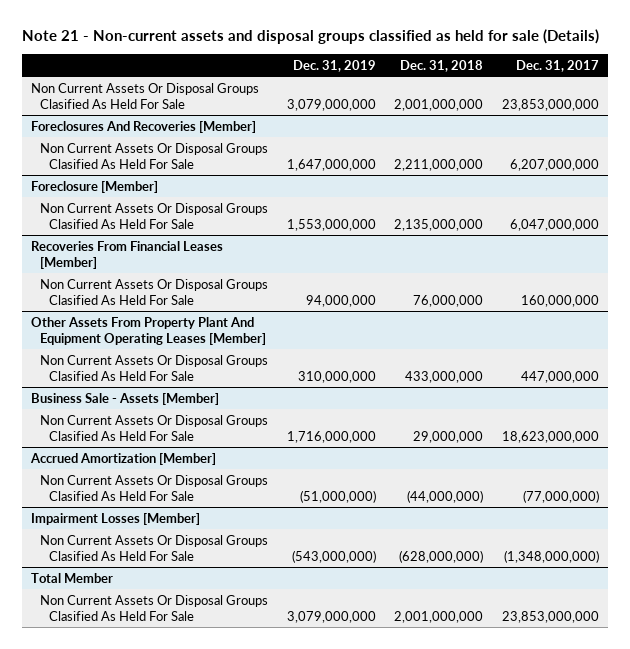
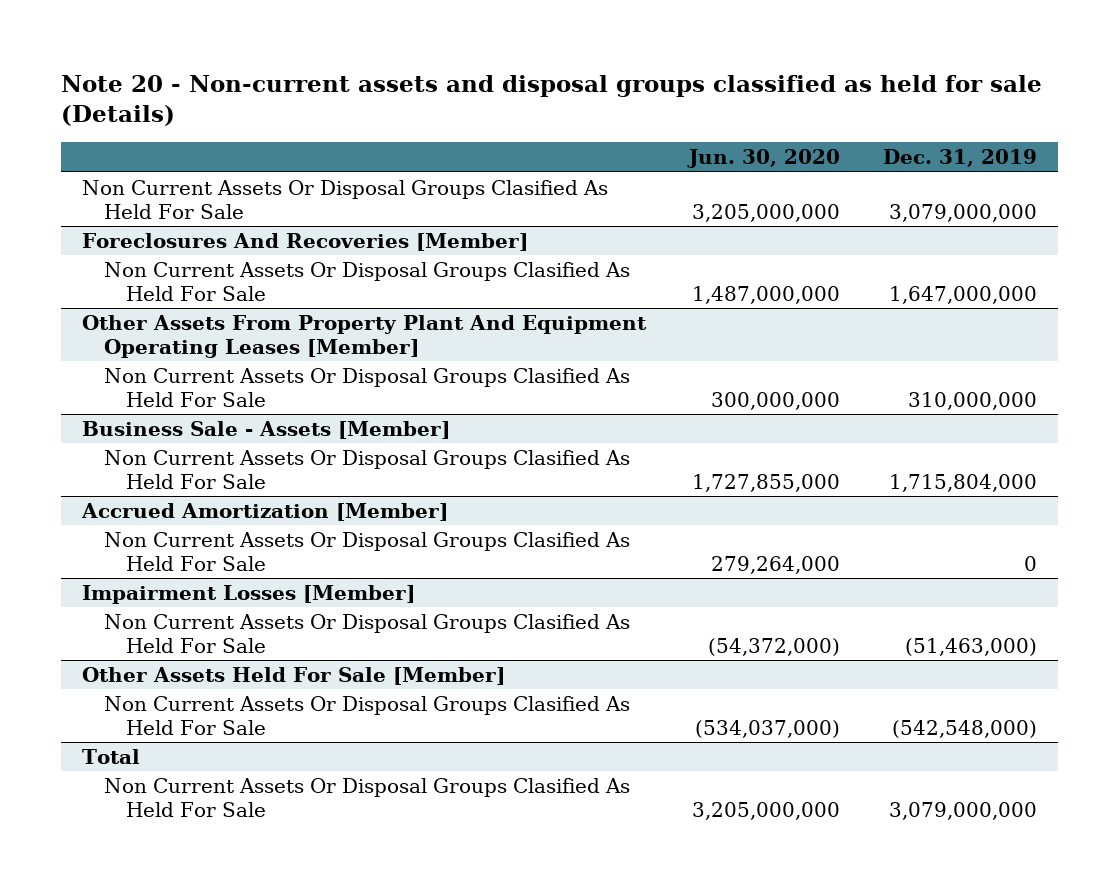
[21,29,599,45] Note 21 - Non-current assets and disposal groups classified as held for sale (Details) -> [60,74,1042,127] Note 20 - Non-current assets and disposal groups classified as held for sale (Details)
[400,59,484,72] Dec. 31, 2018 -> none
[516,59,600,72] Dec. 31, 2017 -> none
none -> [686,149,840,169] Jun. 30, 2020
[30,180,158,193] Foreclosure [Member] -> none
[40,202,269,229] Non Current Assets Or Disposal Groups Clasified As Held For Sale -> none
[30,240,223,269] Recoveries From Financial Leases [Member] -> none
[40,278,269,305] Non Current Assets Or Disposal Groups Clasified As Held For Sale -> none
[286,430,376,443] 1,716,000,000 -> [888,473,1037,492] 1,715,804,000
[299,489,376,503] (51,000,000) -> [1023,555,1037,571] 0
[291,549,376,563] (543,000,000) -> [904,637,1037,656] (51,463,000)
none -> [82,666,506,685] Other Assets Held For Sale [Member]
none -> [103,695,630,735] Non Current Assets Or Disposal Groups Clasified As Held For Sale
[30,572,113,583] Total Member -> [82,748,141,764] Total

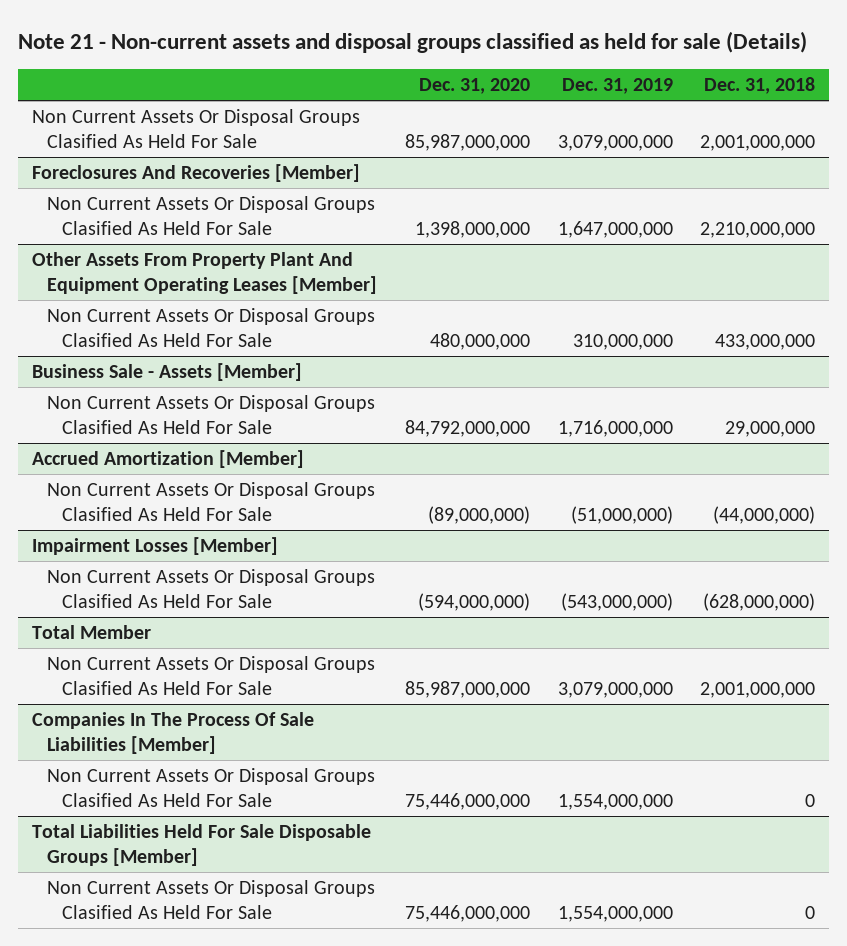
[60,74,1042,127] Note 20 - Non-current assets and disposal groups classified as held for sale (Details) -> [17,30,807,53] Note 21 - Non-current assets and disposal groups classified as held for sale (Details)
[686,149,840,169] Jun. 30, 2020 -> none
none -> [418,78,530,95] Dec. 31, 2020
none -> [704,77,816,95] Dec. 31, 2018
[888,473,1037,492] 1,715,804,000 -> [557,419,673,437] 1,716,000,000
[1023,555,1037,571] 0 -> [570,505,673,524] (51,000,000)
[82,666,506,685] Other Assets Held For Sale [Member] -> none
[103,695,630,735] Non Current Assets Or Disposal Groups Clasified As Held For Sale -> none
[904,637,1037,656] (51,463,000) -> [560,592,673,611] (543,000,000)
[82,748,141,764] Total -> [31,625,151,640] Total Member
none -> [31,712,314,754] Companies In The Process Of Sale Liabilities [Member]
none -> [46,768,375,807] Non Current Assets Or Disposal Groups Clasified As Held For Sale
none -> [31,824,371,866] Total Liabilities Held For Sale Disposable Groups [Member]
none -> [46,880,375,919] Non Current Assets Or Disposal Groups Clasified As Held For Sale

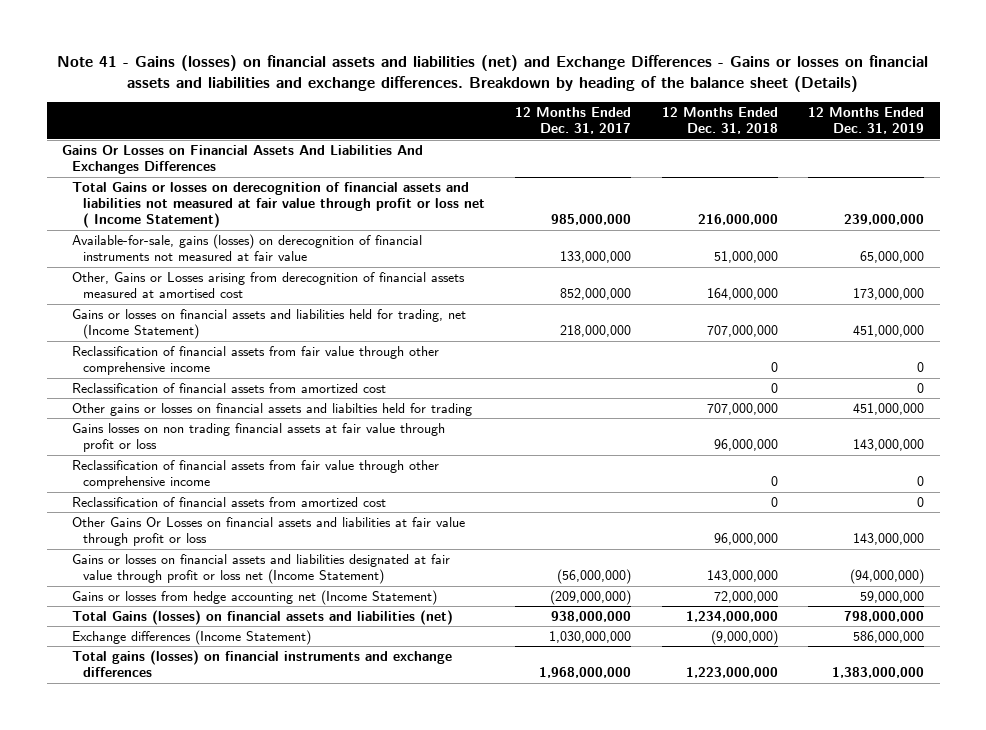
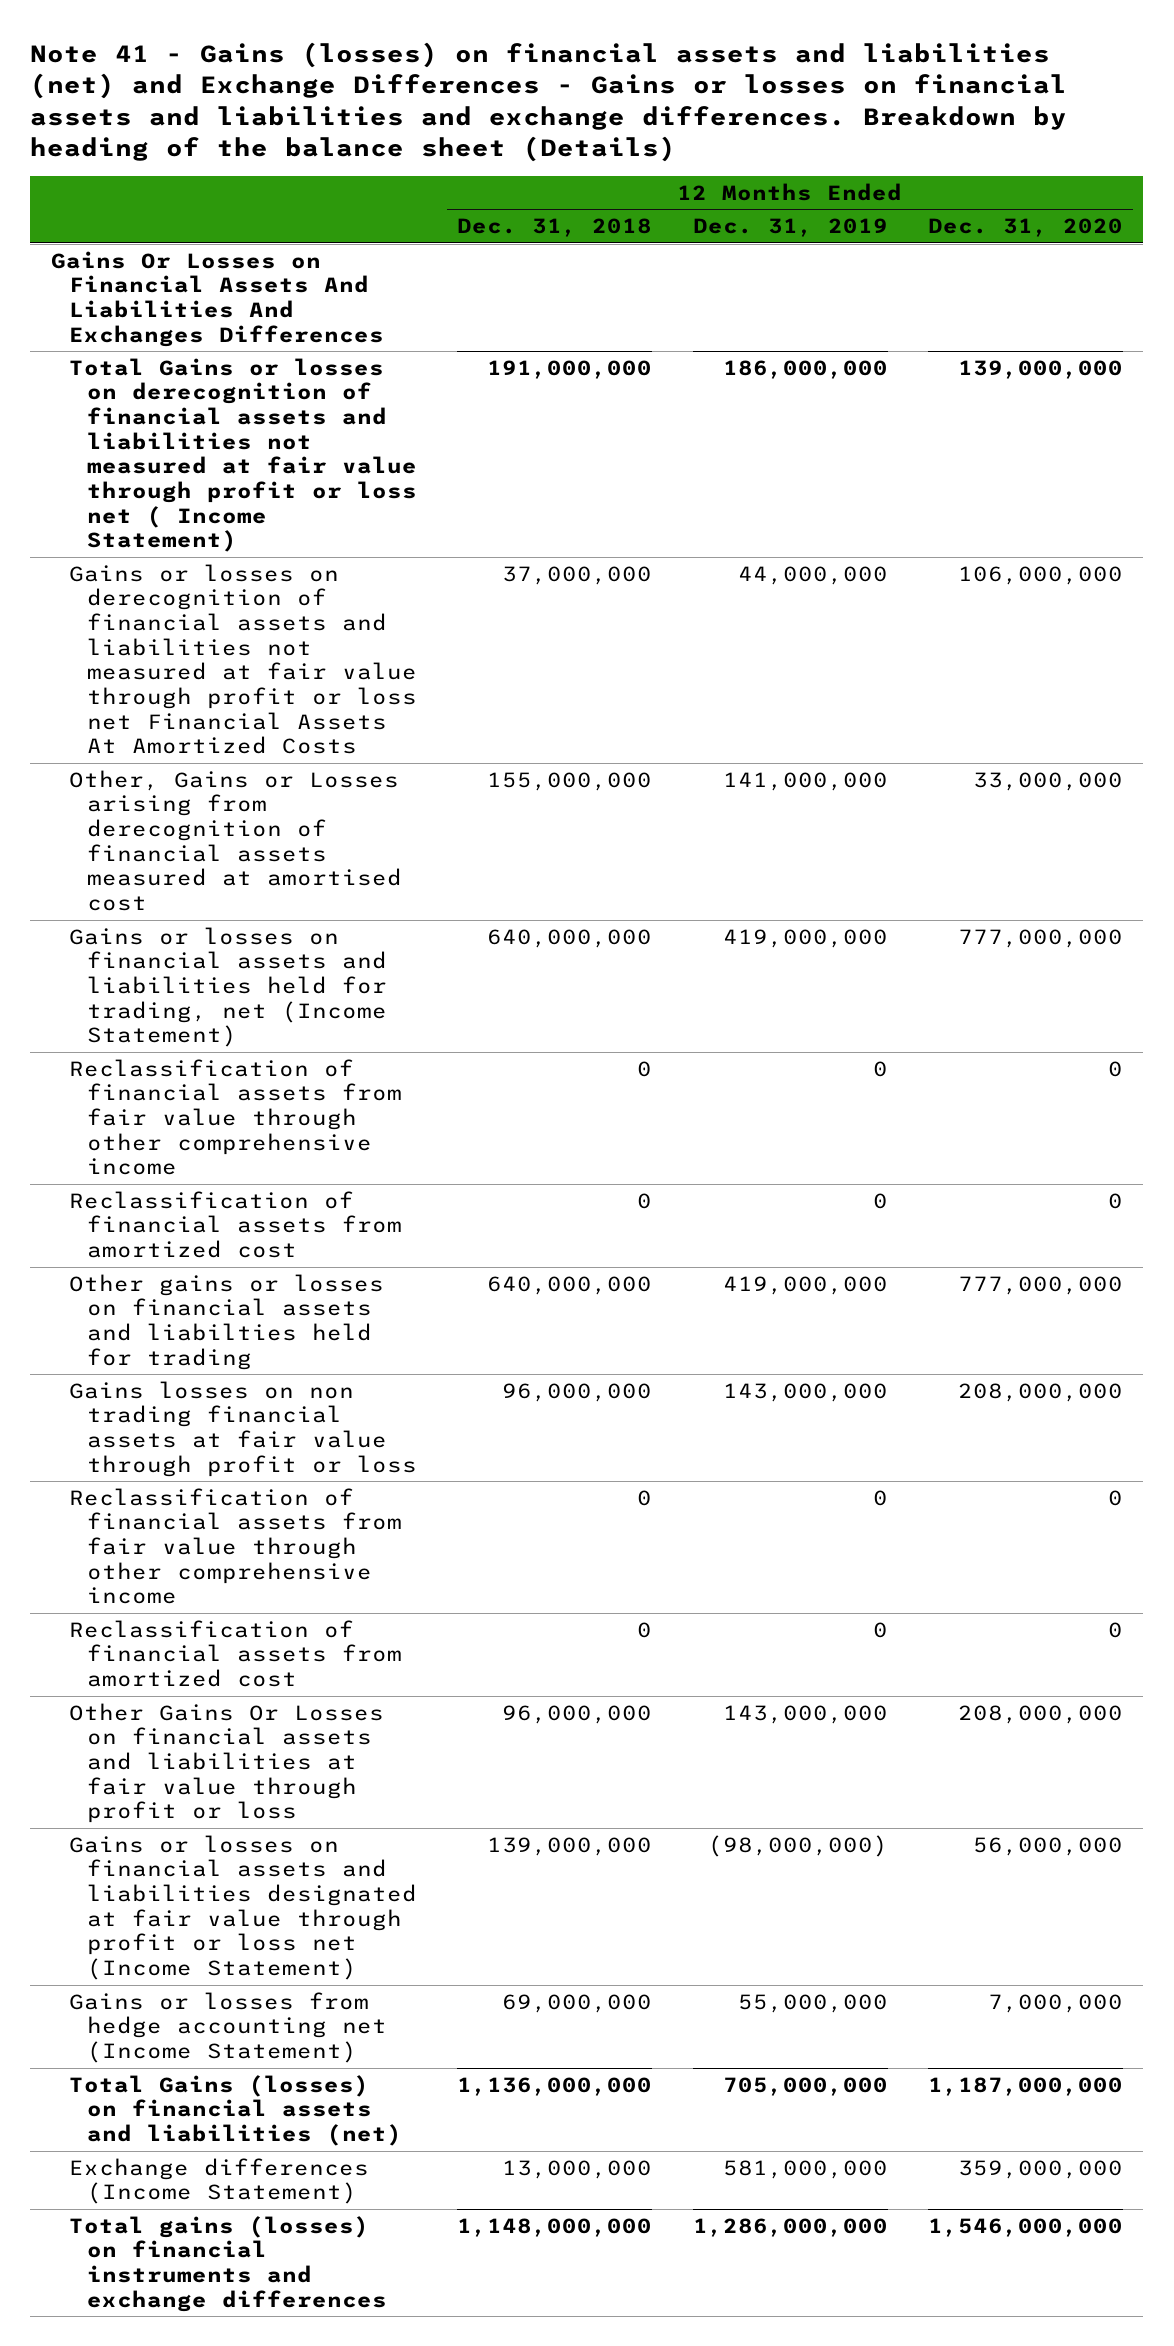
[515,106,632,135] 12 Months Ended Dec. 31, 2017 -> none
none -> [928,218,1124,238] Dec. 31, 2020
[72,233,423,262] Available-for-sale, gains (losses) on derecognition of financial instruments not measured at fair value -> none
[697,214,778,226] 216,000,000 -> [487,359,653,379] 191,000,000
[844,214,925,226] 239,000,000 -> [722,359,888,379] 186,000,000
none -> [68,563,417,755] Gains or losses on derecognition of financial assets and liabilities not measured at fair value through profit or loss net Financial Assets At Amortized Costs
[706,288,778,301] 164,000,000 -> [487,771,653,791] 155,000,000
[853,288,925,301] 173,000,000 -> [722,771,888,791] 141,000,000
[706,325,778,338] 707,000,000 -> [487,928,653,948] 640,000,000
[853,325,925,338] 451,000,000 -> [722,928,888,948] 419,000,000
[706,402,778,415] 707,000,000 -> [487,1275,653,1295] 640,000,000
[853,402,925,415] 451,000,000 -> [722,1275,888,1295] 419,000,000
[706,570,778,583] 143,000,000 -> [487,1836,653,1856] 139,000,000
[850,569,925,585] (94,000,000) -> [707,1834,888,1857] (98,000,000)
[713,590,778,603] 72,000,000 -> [502,1993,653,2013] 69,000,000
[860,590,925,603] 59,000,000 -> [737,1993,888,2013] 55,000,000
[685,610,778,622] 1,234,000,000 -> [457,2076,653,2096] 1,136,000,000
[844,610,925,622] 798,000,000 -> [722,2076,888,2096] 705,000,000
[710,629,778,645] (9,000,000) -> [502,2159,653,2179] 13,000,000
[853,630,925,643] 586,000,000 -> [722,2159,888,2179] 581,000,000
[685,667,778,679] 1,223,000,000 -> [457,2217,653,2237] 1,148,000,000
[832,667,925,679] 1,383,000,000 -> [692,2217,888,2237] 1,286,000,000

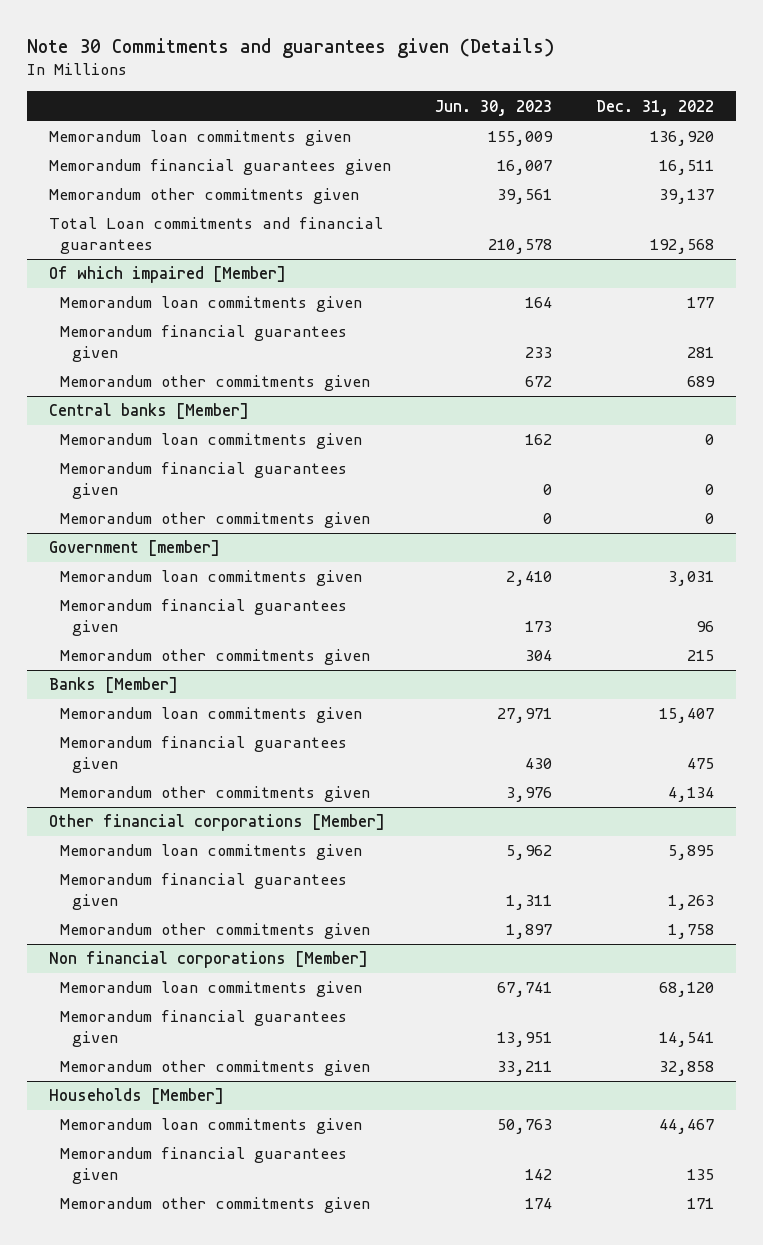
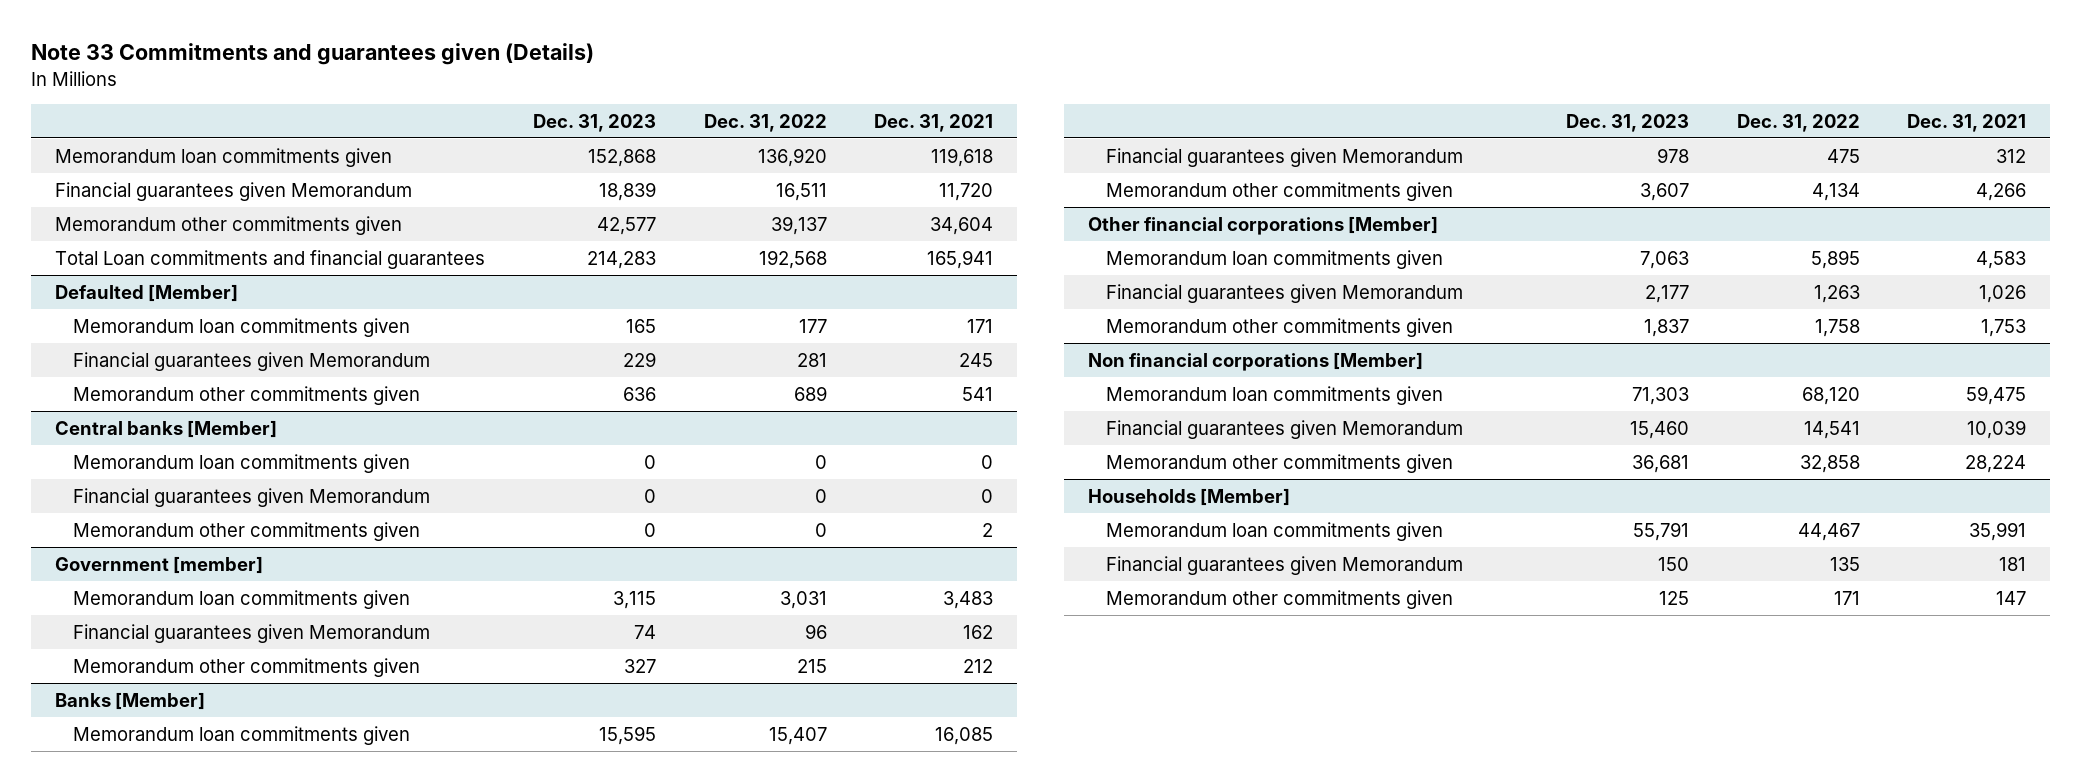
[26,37,554,58] Note 30 Commitments and guarantees given (Details) -> [31,43,595,66] Note 33 Commitments and guarantees given (Details)
[434,99,552,116] Jun. 30, 2023 -> none
none -> [532,113,656,132] Dec. 31, 2023
none -> [874,113,994,132] Dec. 31, 2021
[48,159,391,176] Memorandum financial guarantees given -> [55,181,413,201] Financial guarantees given Memorandum
[48,266,286,284] Of which impaired [Member] -> none
none -> [55,283,239,302] Defaulted [Member]
[60,325,348,362] Memorandum financial guarantees given -> [72,351,430,371] Financial guarantees given Memorandum
[60,462,348,499] Memorandum financial guarantees given -> [72,487,430,507] Financial guarantees given Memorandum
[60,599,348,636] Memorandum financial guarantees given -> [72,623,430,643] Financial guarantees given Memorandum
[60,736,348,773] Memorandum financial guarantees given -> [1105,147,1463,167] Financial guarantees given Memorandum
[60,873,348,910] Memorandum financial guarantees given -> [1105,283,1463,303] Financial guarantees given Memorandum
[60,1010,348,1047] Memorandum financial guarantees given -> [1105,419,1463,439] Financial guarantees given Memorandum
[60,1147,348,1184] Memorandum financial guarantees given -> [1105,555,1463,575] Financial guarantees given Memorandum

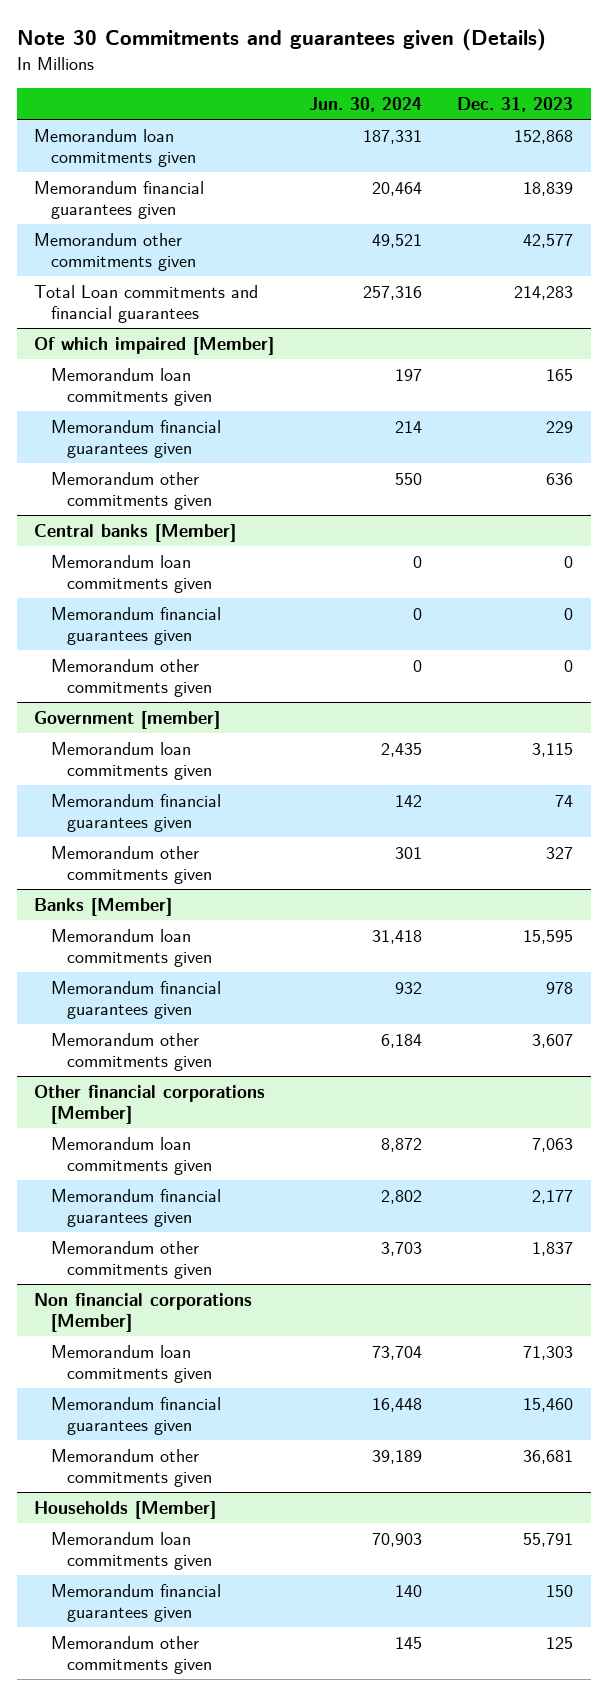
[31,43,595,66] Note 33 Commitments and guarantees given (Details) -> [16,29,546,52] Note 30 Commitments and guarantees given (Details)
[703,113,827,132] Dec. 31, 2022 -> none
[874,113,994,132] Dec. 31, 2021 -> none
none -> [309,97,423,113] Jun. 30, 2024
[55,181,413,201] Financial guarantees given Memorandum -> [34,180,205,219] Memorandum financial guarantees given
[55,283,239,302] Defaulted [Member] -> none
none -> [34,336,275,355] Of which impaired [Member]
[72,351,430,371] Financial guarantees given Memorandum -> [50,419,221,458] Memorandum financial guarantees given
[72,487,430,507] Financial guarantees given Memorandum -> [50,606,221,645] Memorandum financial guarantees given
[72,623,430,643] Financial guarantees given Memorandum -> [50,793,221,832] Memorandum financial guarantees given
[1105,147,1463,167] Financial guarantees given Memorandum -> [50,980,221,1019] Memorandum financial guarantees given
[1105,283,1463,303] Financial guarantees given Memorandum -> [50,1188,221,1227] Memorandum financial guarantees given
[1105,419,1463,439] Financial guarantees given Memorandum -> [50,1396,221,1435] Memorandum financial guarantees given
[1105,555,1463,575] Financial guarantees given Memorandum -> [50,1583,221,1622] Memorandum financial guarantees given

